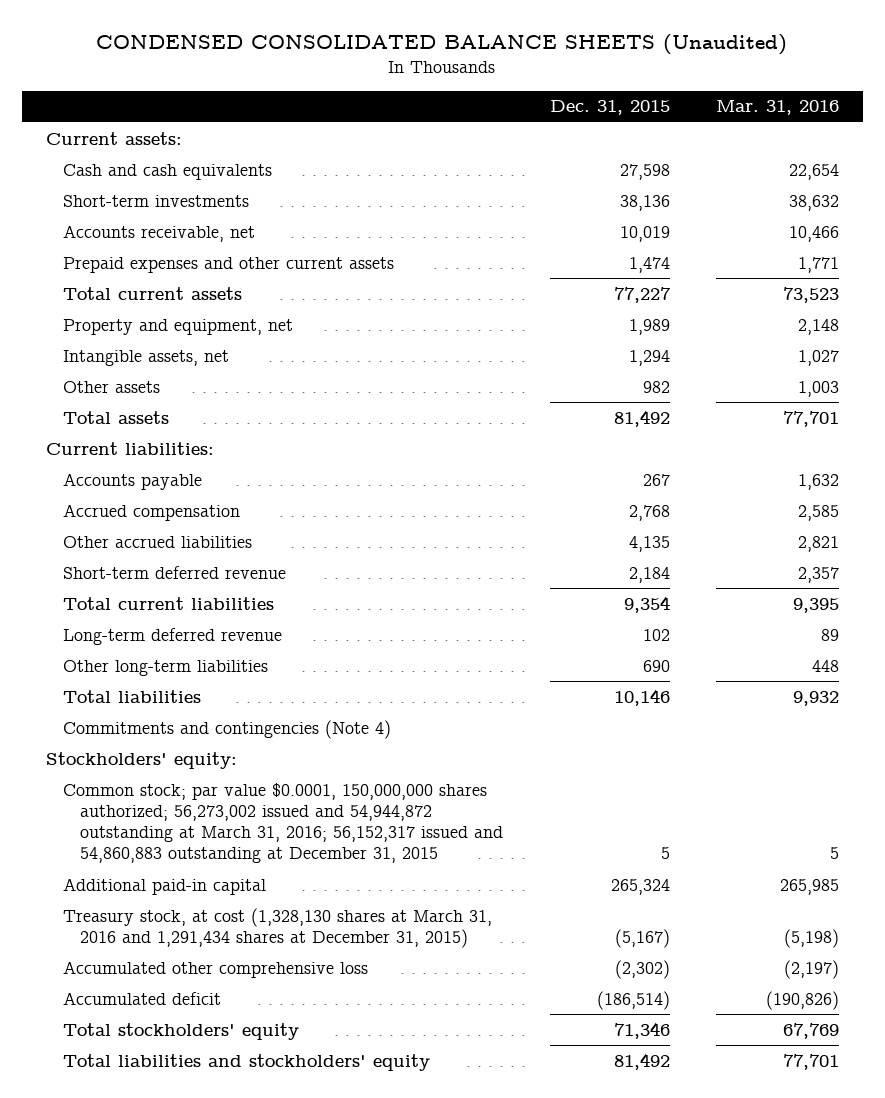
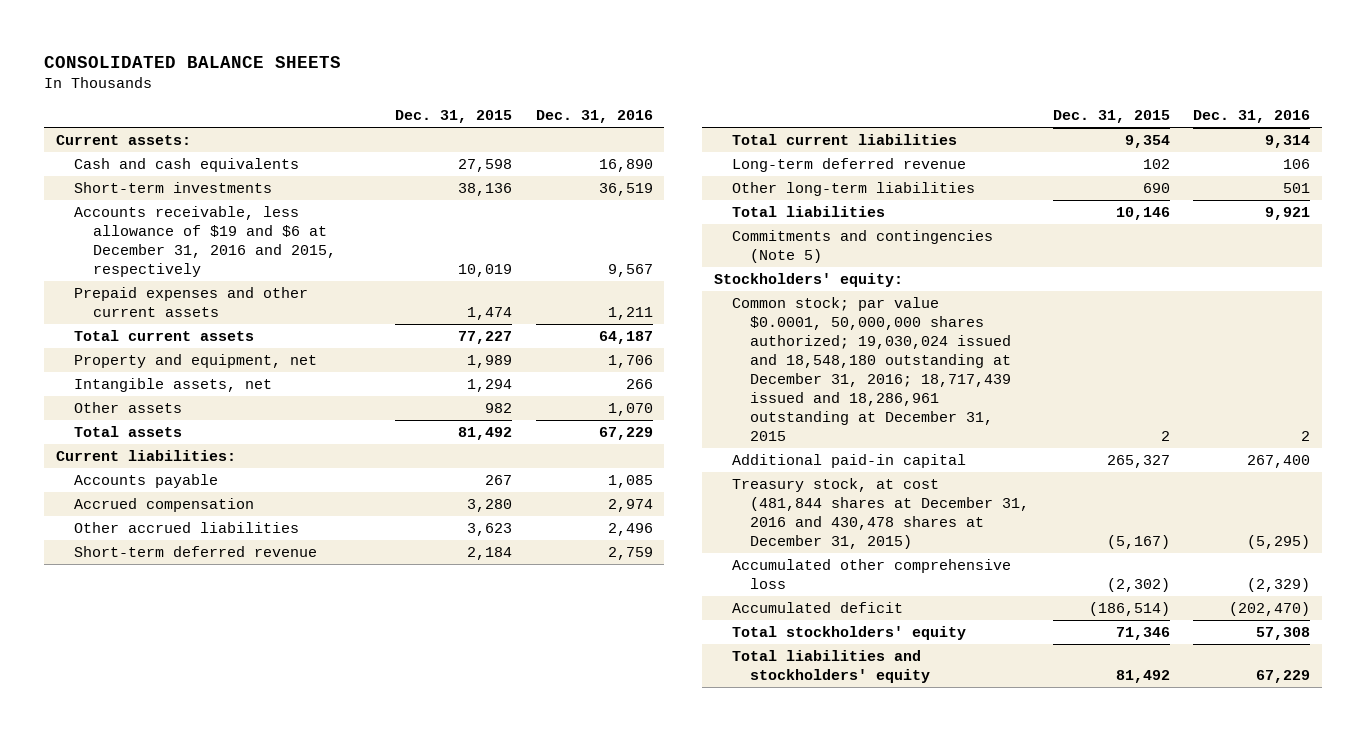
[96,34,788,56] CONDENSED CONSOLIDATED BALANCE SHEETS (Unaudited) -> [44,55,342,68] CONSOLIDATED BALANCE SHEETS
[716,100,840,116] Mar. 31, 2016 -> none
none -> [535,110,653,124] Dec. 31, 2016
[62,224,255,242] Accounts receivable, net -> [74,206,336,278] Accounts receivable, less allowance of $19 and $6 at December 31, 2016 and 2015, respectively
[628,504,670,521] 2,768 -> [467,499,513,513] 3,280
[628,535,670,552] 4,135 -> [467,523,513,537] 3,623
[62,719,391,739] Commitments and contingencies (Note 4) -> [731,230,993,264] Commitments and contingencies (Note 5)
[62,782,504,864] Common stock; par value $0.0001, 150,000,000 shares authorized; 56,273,002 issued and 54,944,872 outstanding at March 31, 2016; 56,152,317 issued and 54,860,883 outstanding at December 31, 2015 -> [731,297,1012,442] Common stock; par value $0.0001, 50,000,000 shares authorized; 19,030,024 issued and 18,548,180 outstanding at December 31, 2016; 18,717,439 issued and 18,286,961 outstanding at December 31, 2015
[660,847,670,860] 5 -> [1160,431,1170,442] 2
[610,878,670,895] 265,324 -> [1106,455,1170,469] 265,327
[62,907,492,948] Treasury stock, at cost (1,328,130 shares at March 31, 2016 and 1,291,434 shares at December 31, 2015) -> [731,478,1030,550] Treasury stock, at cost (481,844 shares at December 31, 2016 and 430,478 shares at December 31, 2015)

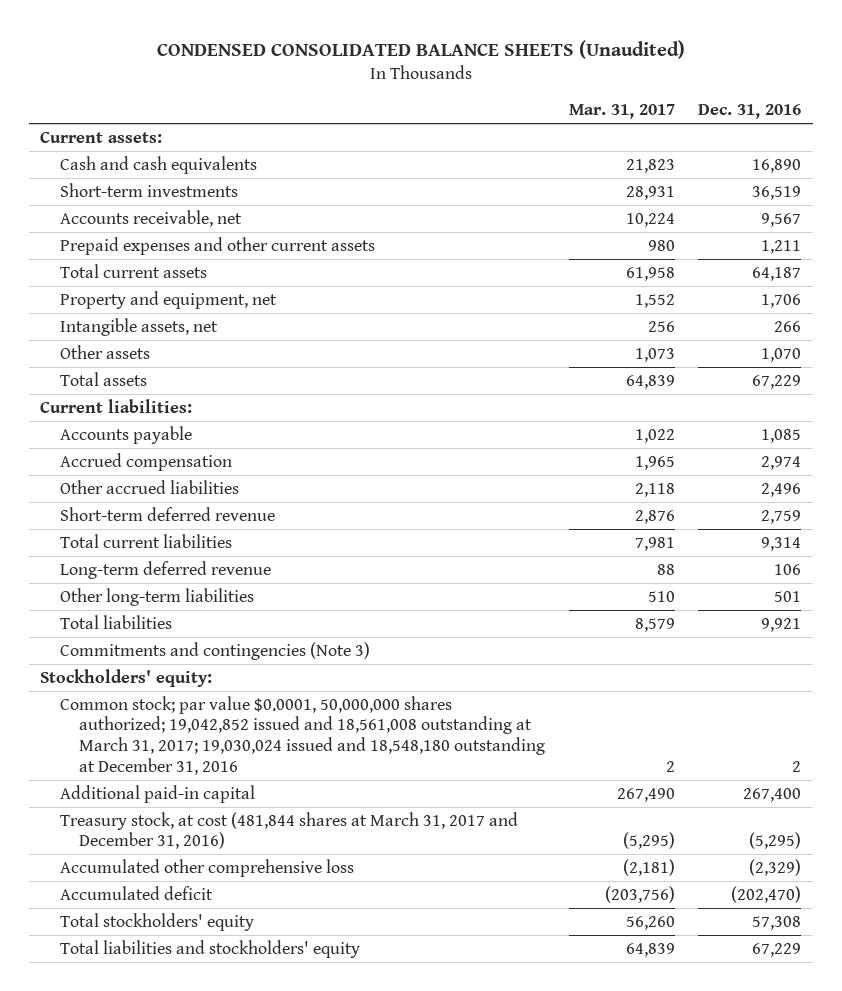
[44,55,342,68] CONSOLIDATED BALANCE SHEETS -> [156,39,685,59] CONDENSED CONSOLIDATED BALANCE SHEETS (Unaudited)
[395,110,513,124] Dec. 31, 2015 -> none
none -> [568,104,675,120] Mar. 31, 2017
[74,206,336,278] Accounts receivable, less allowance of $19 and $6 at December 31, 2016 and 2015, respectively -> [59,209,242,227] Accounts receivable, net
[731,230,993,264] Commitments and contingencies (Note 5) -> [59,641,370,660] Commitments and contingencies (Note 3)
[731,297,1012,442] Common stock; par value $0.0001, 50,000,000 shares authorized; 19,030,024 issued and 18,548,180 outstanding at December 31, 2016; 18,717,439 issued and 18,286,961 outstanding at December 31, 2015 -> [59,695,546,775] Common stock; par value $0.0001, 50,000,000 shares authorized; 19,042,852 issued and 18,561,008 outstanding at March 31, 2017; 19,030,024 issued and 18,548,180 outstanding at December 31, 2016
[731,478,1030,550] Treasury stock, at cost (481,844 shares at December 31, 2016 and 430,478 shares at December 31, 2015) -> [59,811,518,850] Treasury stock, at cost (481,844 shares at March 31, 2017 and December 31, 2016)

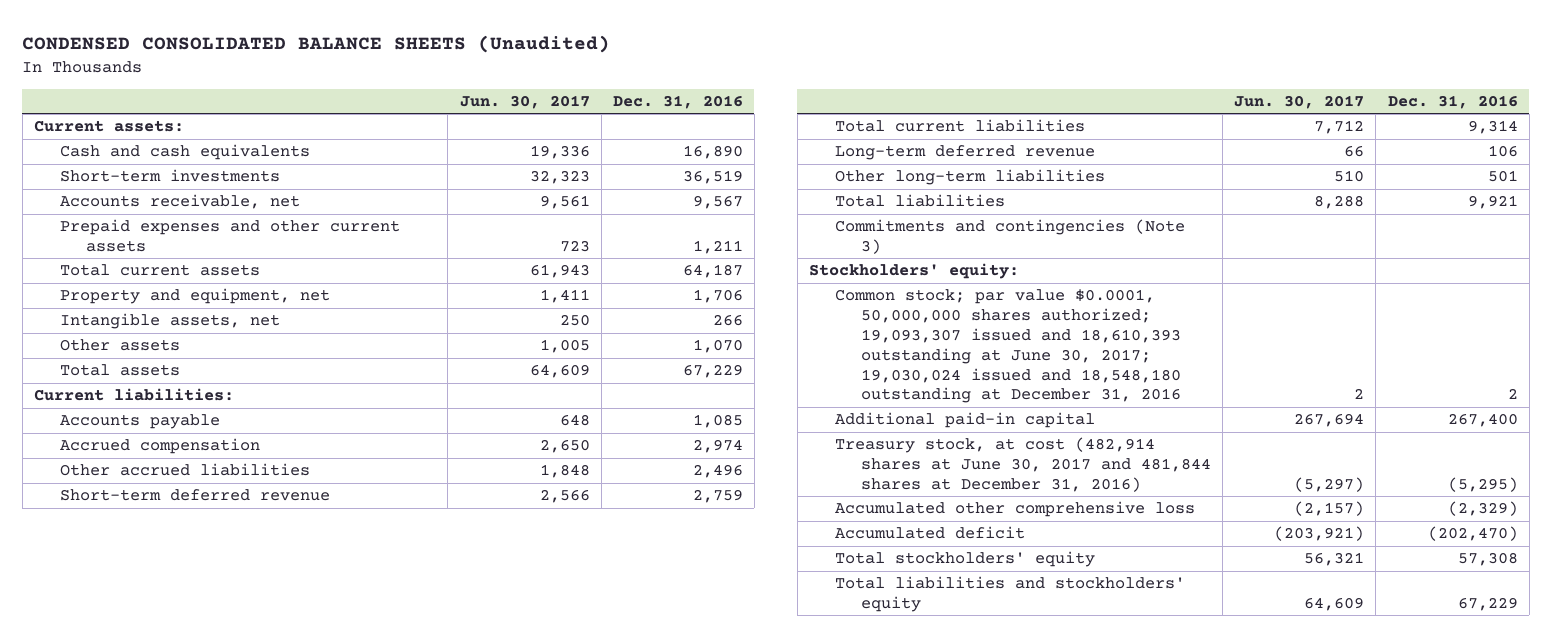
[568,104,675,120] Mar. 31, 2017 -> none
none -> [459,95,590,110] Jun. 30, 2017
[59,695,546,775] Common stock; par value $0.0001, 50,000,000 shares authorized; 19,042,852 issued and 18,561,008 outstanding at March 31, 2017; 19,030,024 issued and 18,548,180 outstanding at December 31, 2016 -> [834,289,1182,404] Common stock; par value $0.0001, 50,000,000 shares authorized; 19,093,307 issued and 18,610,393 outstanding at June 30, 2017; 19,030,024 issued and 18,548,180 outstanding at December 31, 2016
[59,811,518,850] Treasury stock, at cost (481,844 shares at March 31, 2017 and December 31, 2016) -> [834,437,1212,492] Treasury stock, at cost (482,914 shares at June 30, 2017 and 481,844 shares at December 31, 2016)

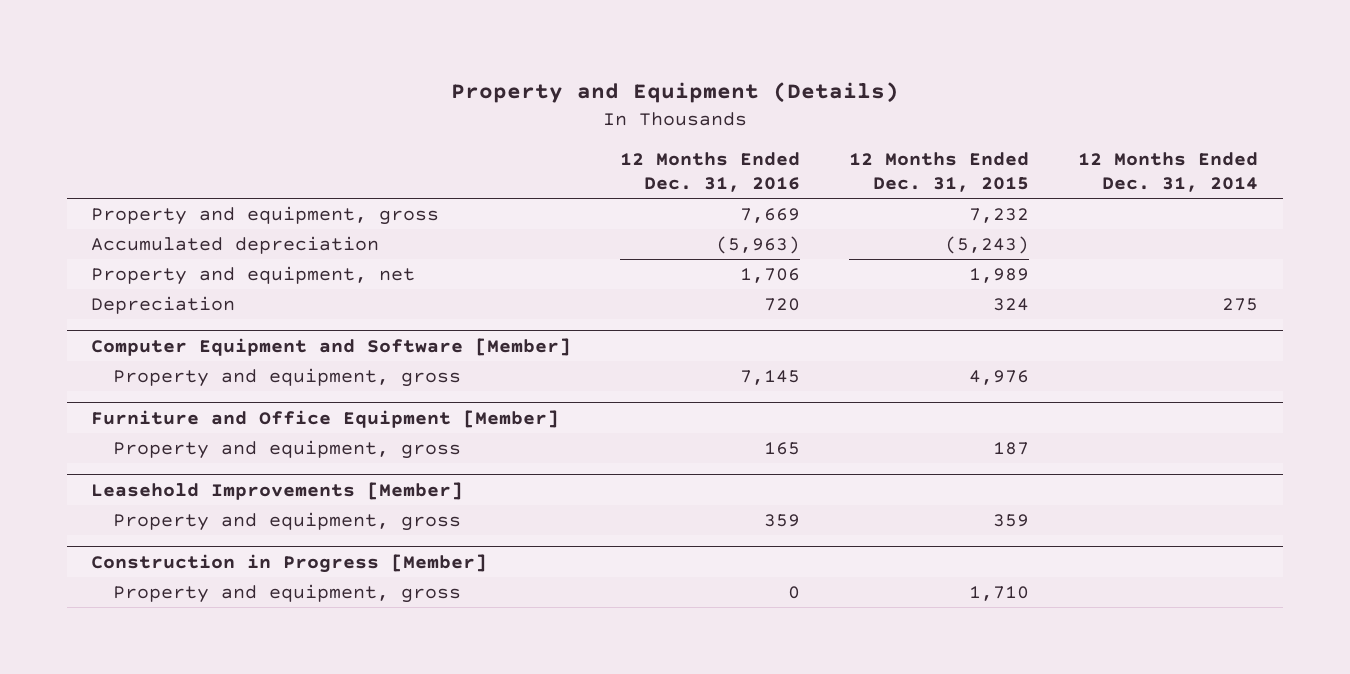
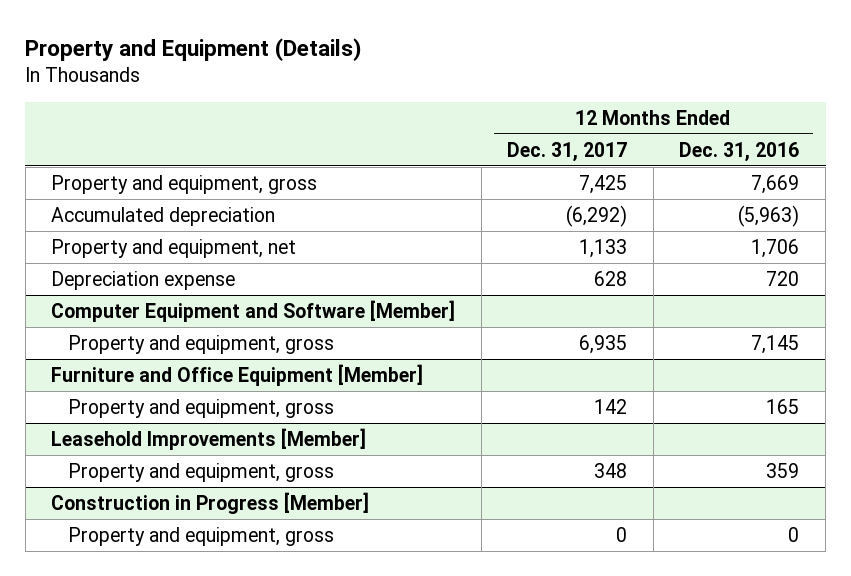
[849,152,1030,193] 12 Months Ended Dec. 31, 2015 -> none
[1078,152,1259,193] 12 Months Ended Dec. 31, 2014 -> none
none -> [507,141,628,162] Dec. 31, 2017
[91,295,236,314] Depreciation -> [51,270,236,290] Depreciation expense

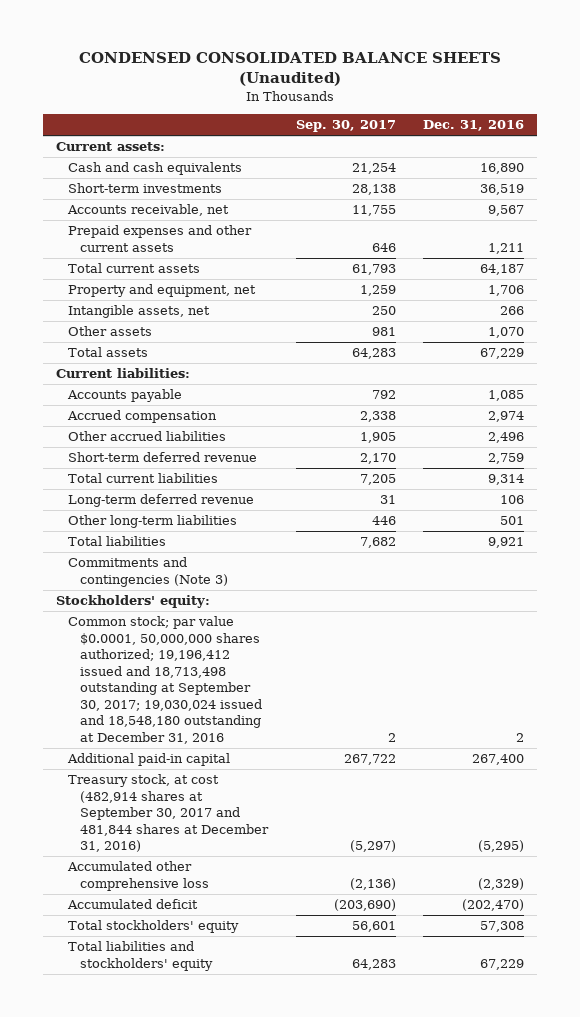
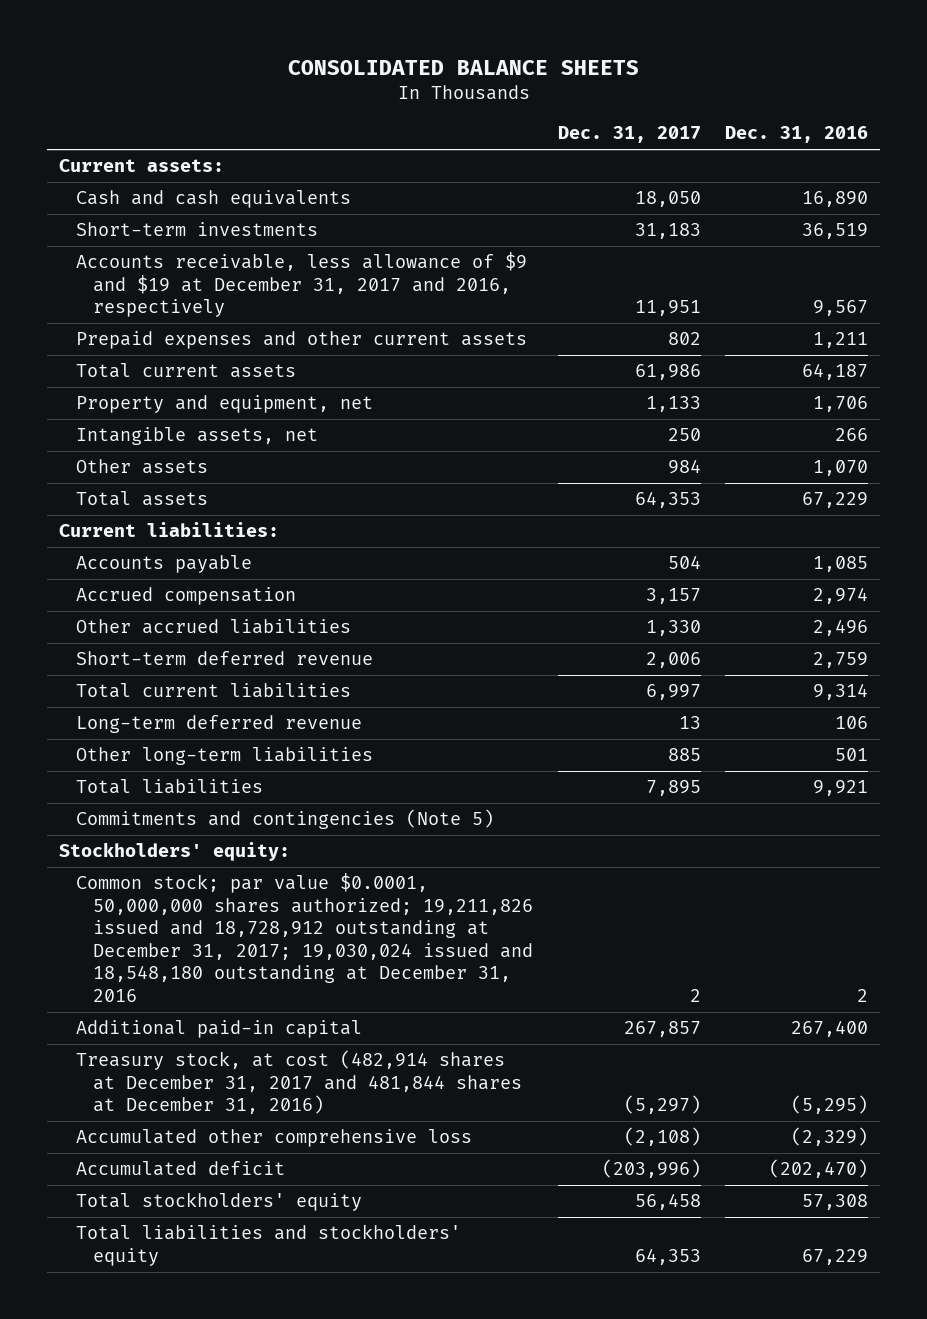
[79,52,502,87] CONDENSED CONSOLIDATED BALANCE SHEETS (Unaudited) -> [287,59,639,75] CONSOLIDATED BALANCE SHEETS
[295,120,396,133] Sep. 30, 2017 -> none
none -> [557,126,701,144] Dec. 31, 2017
[67,204,230,217] Accounts receivable, net -> [76,252,528,318] Accounts receivable, less allowance of $9 and $19 at December 31, 2017 and 2016, respectively
[68,557,229,587] Commitments and contingencies (Note 3) -> [76,809,495,830] Commitments and contingencies (Note 5)
[68,616,263,745] Common stock; par value $0.0001, 50,000,000 shares authorized; 19,196,412 issued and 18,713,498 outstanding at September 30, 2017; 19,030,024 issued and 18,548,180 outstanding at December 31, 2016 -> [76,873,534,1002] Common stock; par value $0.0001, 50,000,000 shares authorized; 19,211,826 issued and 18,728,912 outstanding at December 31, 2017; 19,030,024 issued and 18,548,180 outstanding at December 31, 2016
[68,774,270,853] Treasury stock, at cost (482,914 shares at September 30, 2017 and 481,844 shares at December 31, 2016) -> [76,1050,523,1115] Treasury stock, at cost (482,914 shares at December 31, 2017 and 481,844 shares at December 31, 2016)

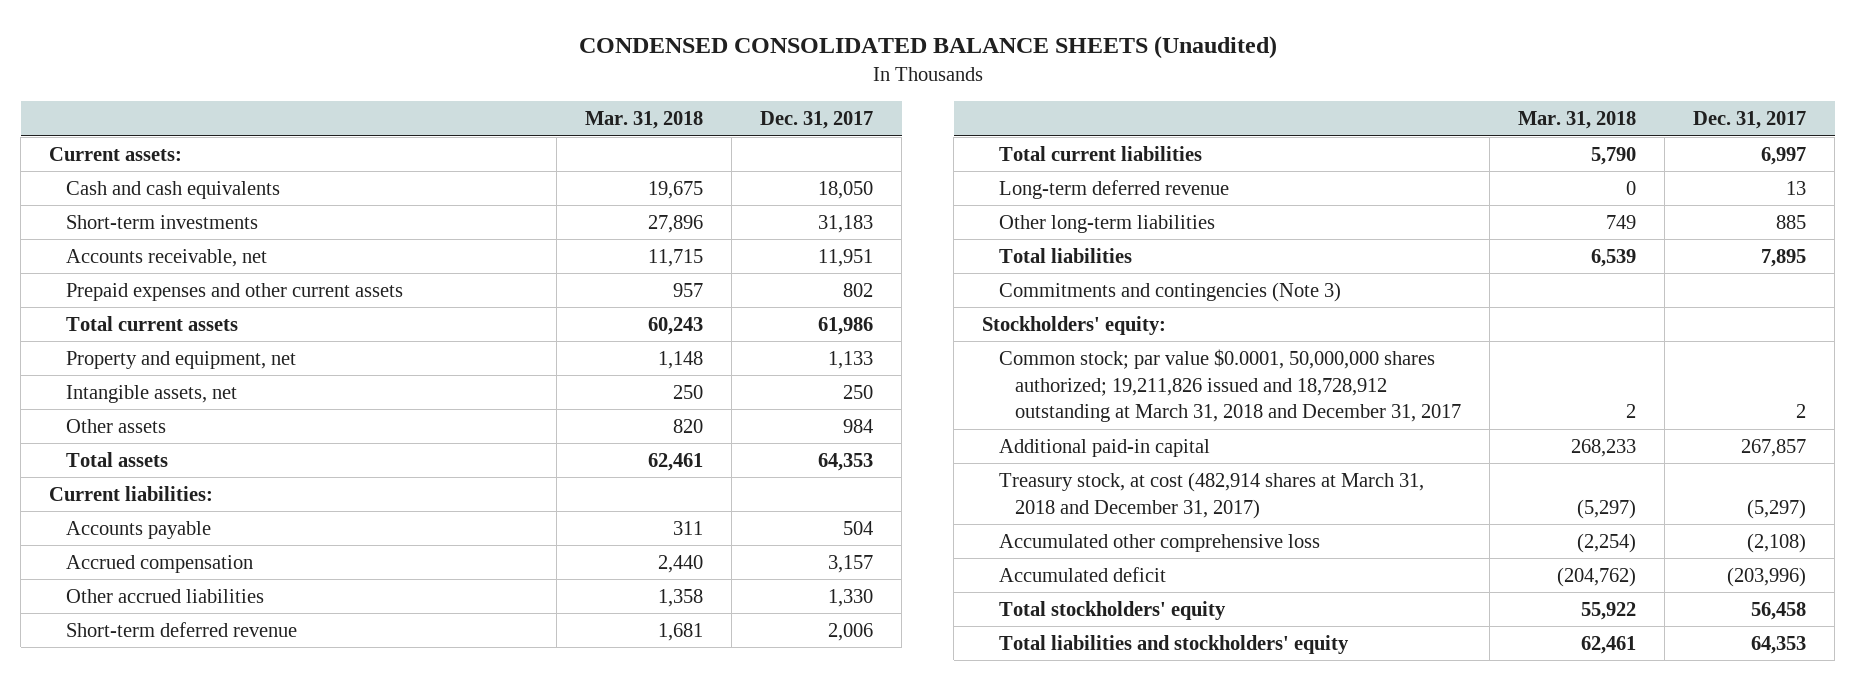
[287,59,639,75] CONSOLIDATED BALANCE SHEETS -> [578,35,1277,59] CONDENSED CONSOLIDATED BALANCE SHEETS (Unaudited)
[724,126,868,144] Dec. 31, 2016 -> none
none -> [585,111,704,130] Mar. 31, 2018
[76,252,528,318] Accounts receivable, less allowance of $9 and $19 at December 31, 2017 and 2016, respectively -> [65,248,267,267] Accounts receivable, net
[76,809,495,830] Commitments and contingencies (Note 5) -> [998,281,1341,302] Commitments and contingencies (Note 3)
[76,873,534,1002] Common stock; par value $0.0001, 50,000,000 shares authorized; 19,211,826 issued and 18,728,912 outstanding at December 31, 2017; 19,030,024 issued and 18,548,180 outstanding at December 31, 2016 -> [998,348,1462,423] Common stock; par value $0.0001, 50,000,000 shares authorized; 19,211,826 issued and 18,728,912 outstanding at March 31, 2018 and December 31, 2017
[76,1050,523,1115] Treasury stock, at cost (482,914 shares at December 31, 2017 and 481,844 shares at December 31, 2016) -> [998,471,1424,519] Treasury stock, at cost (482,914 shares at March 31, 2018 and December 31, 2017)

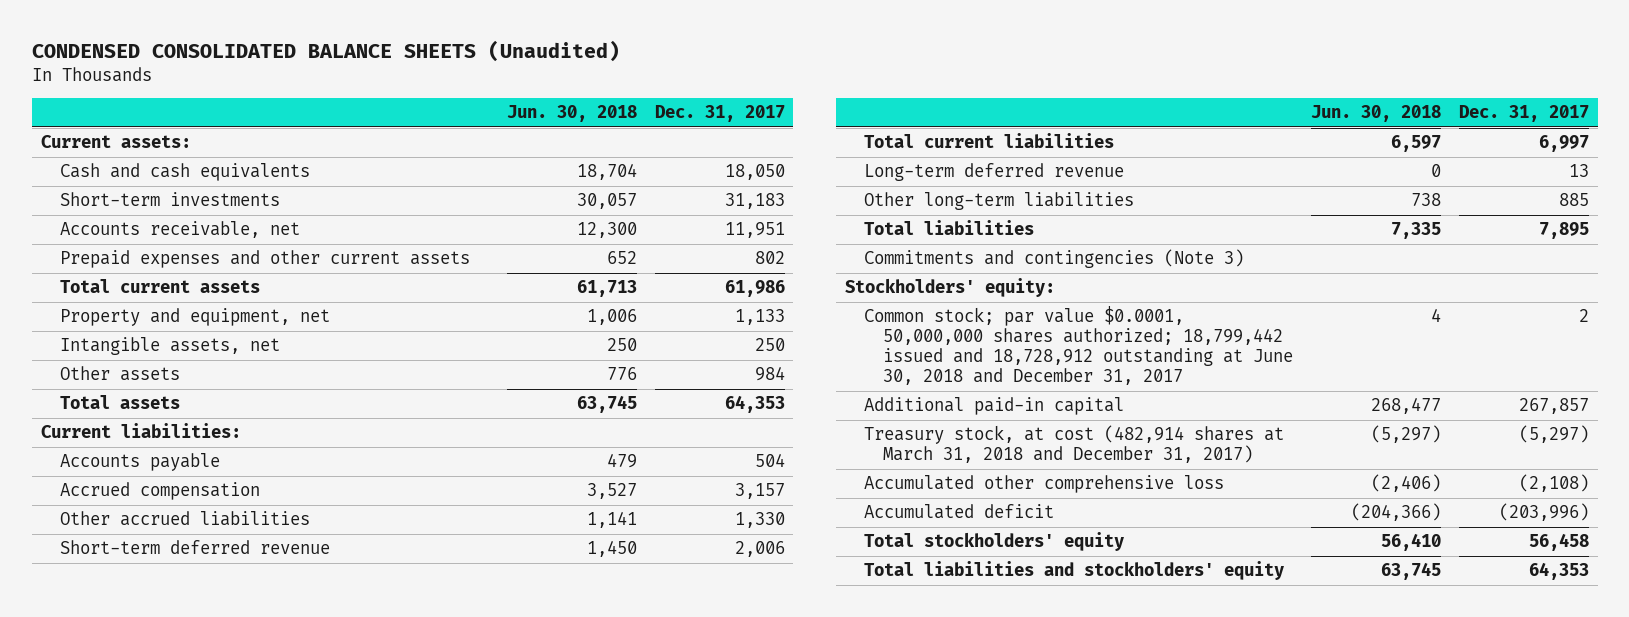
[585,111,704,130] Mar. 31, 2018 -> none
none -> [506,105,637,123] Jun. 30, 2018
[998,348,1462,423] Common stock; par value $0.0001, 50,000,000 shares authorized; 19,211,826 issued and 18,728,912 outstanding at March 31, 2018 and December 31, 2017 -> [863,306,1294,386] Common stock; par value $0.0001, 50,000,000 shares authorized; 18,799,442 issued and 18,728,912 outstanding at June 30, 2018 and December 31, 2017

